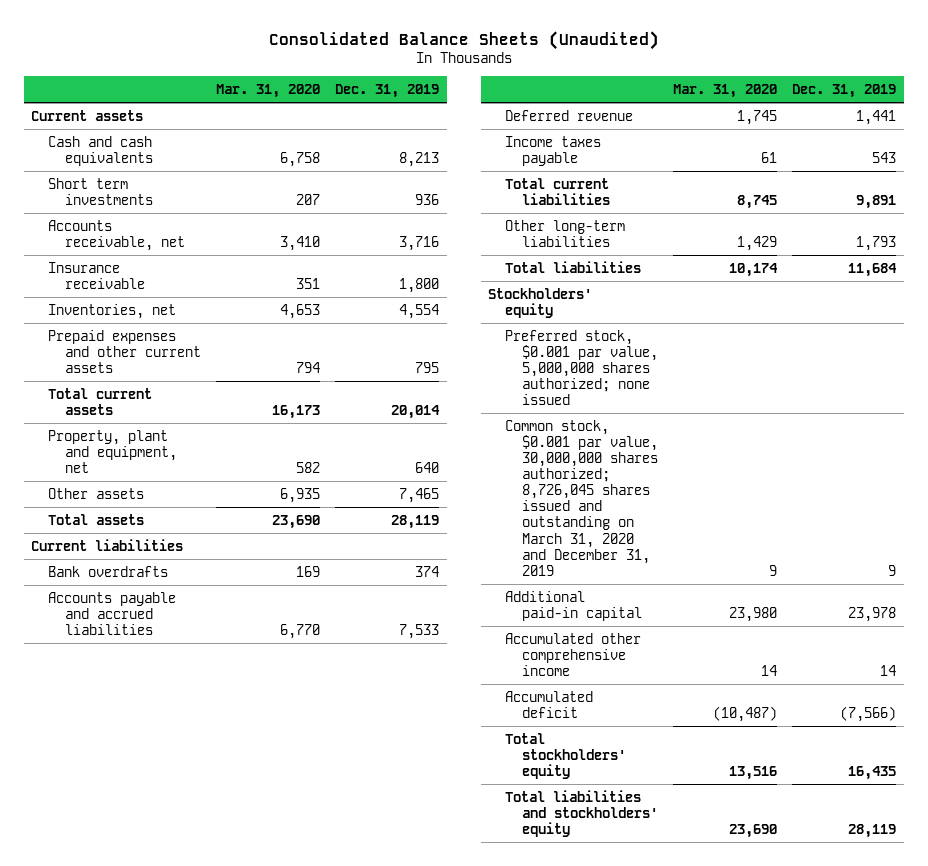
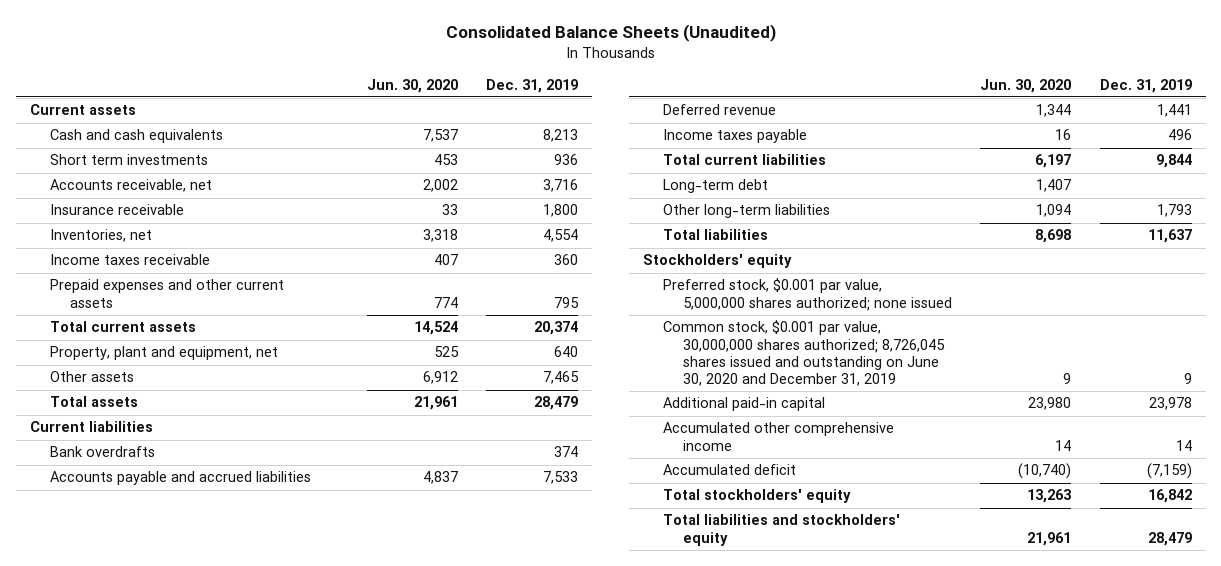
[216,83,321,98] Mar. 31, 2020 -> none
none -> [367,78,459,93] Jun. 30, 2020
none -> [49,254,210,266] Income taxes receivable
[391,404,441,419] 20,014 -> [534,321,579,336] 20,374
[391,514,440,529] 28,119 -> [534,396,579,411] 28,479
[872,151,897,163] 543 -> [1167,129,1192,141] 496
[856,194,897,209] 9,891 -> [1155,154,1192,169] 9,844
none -> [663,179,769,194] Long-term debt
[848,262,898,277] 11,684 -> [1147,229,1192,244] 11,637
[505,419,659,576] Common stock, $0.001 par value, 30,000,000 shares authorized; 8,726,045 shares issued and outstanding on March 31, 2020 and December 31, 2019 -> [663,320,946,386] Common stock, $0.001 par value, 30,000,000 shares authorized; 8,726,045 shares issued and outstanding on June 30, 2020 and December 31, 2019
[840,705,897,722] (7,566) -> [1146,463,1192,480] (7,159)
[848,765,897,780] 16,435 -> [1147,489,1192,504] 16,842
[848,823,897,838] 28,119 -> [1147,531,1192,546] 28,479

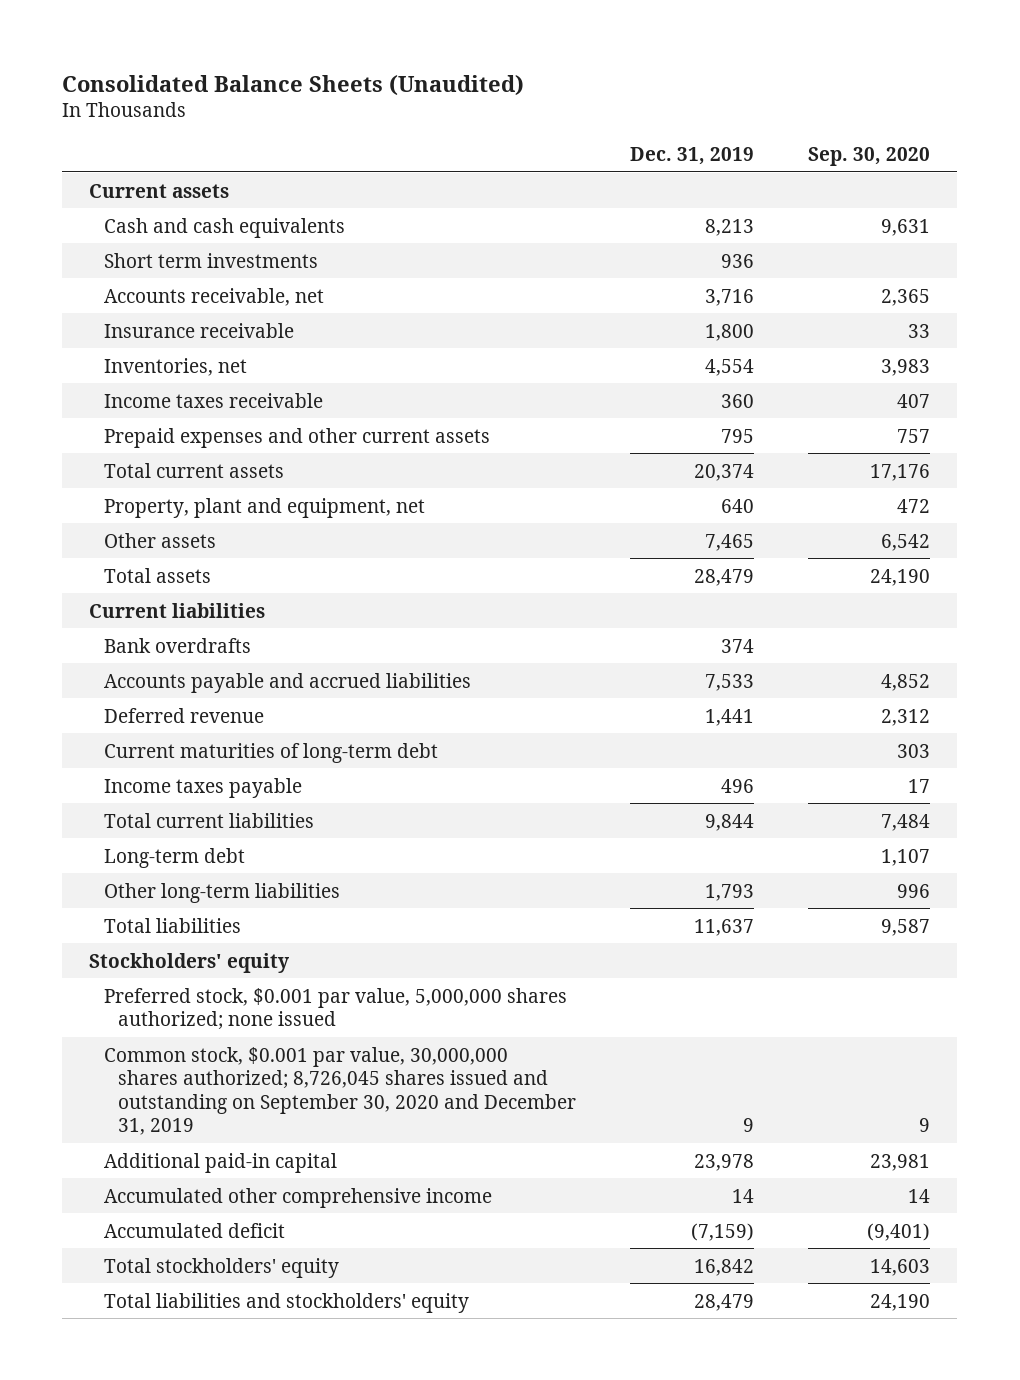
[367,78,459,93] Jun. 30, 2020 -> none
none -> [808,146,931,166] Sep. 30, 2020
none -> [103,742,438,763] Current maturities of long-term debt
[663,320,946,386] Common stock, $0.001 par value, 30,000,000 shares authorized; 8,726,045 shares issued and outstanding on June 30, 2020 and December 31, 2019 -> [103,1046,577,1136] Common stock, $0.001 par value, 30,000,000 shares authorized; 8,726,045 shares issued and outstanding on September 30, 2020 and December 31, 2019

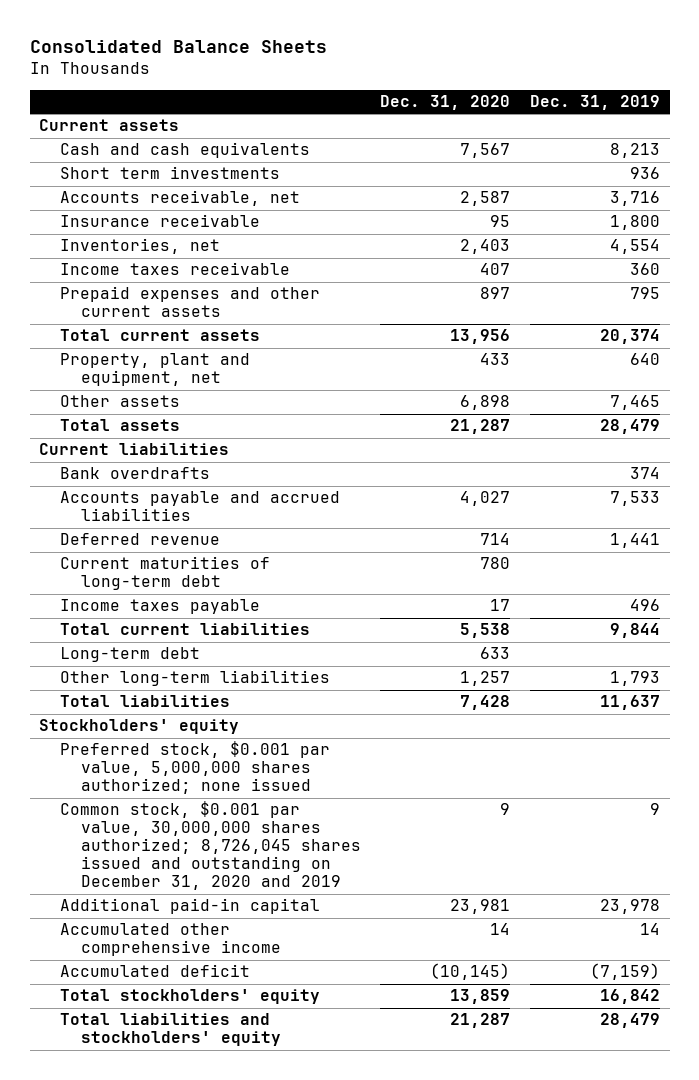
[62,74,525,96] Consolidated Balance Sheets (Unaudited) -> [29,40,327,54] Consolidated Balance Sheets
[808,146,931,166] Sep. 30, 2020 -> none
none -> [380,95,511,111] Dec. 31, 2020
[103,1046,577,1136] Common stock, $0.001 par value, 30,000,000 shares authorized; 8,726,045 shares issued and outstanding on September 30, 2020 and December 31, 2019 -> [60,801,361,891] Common stock, $0.001 par value, 30,000,000 shares authorized; 8,726,045 shares issued and outstanding on December 31, 2020 and 2019

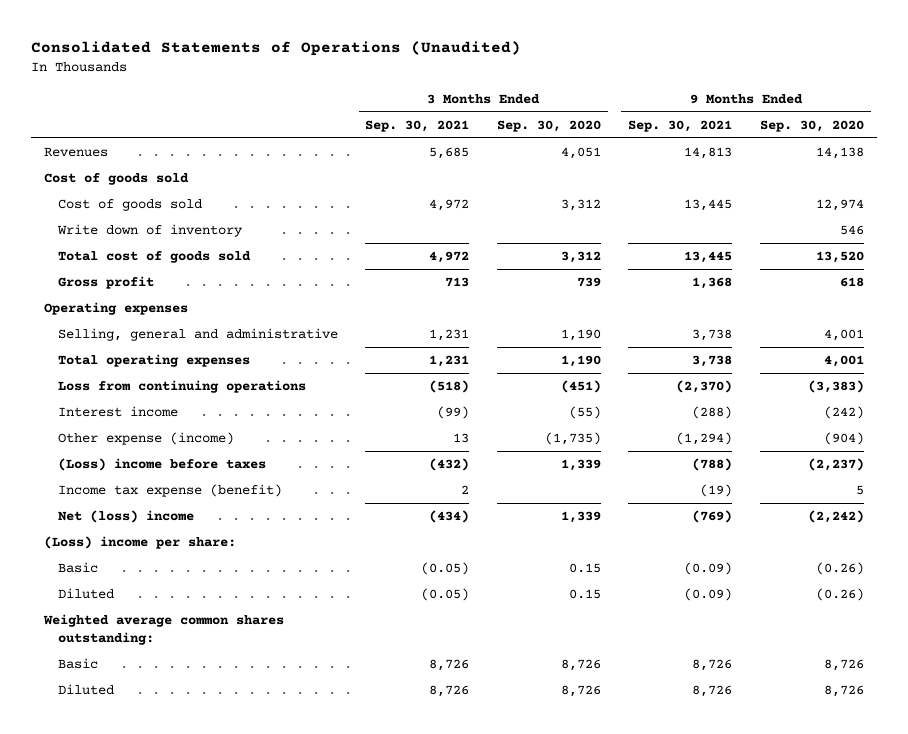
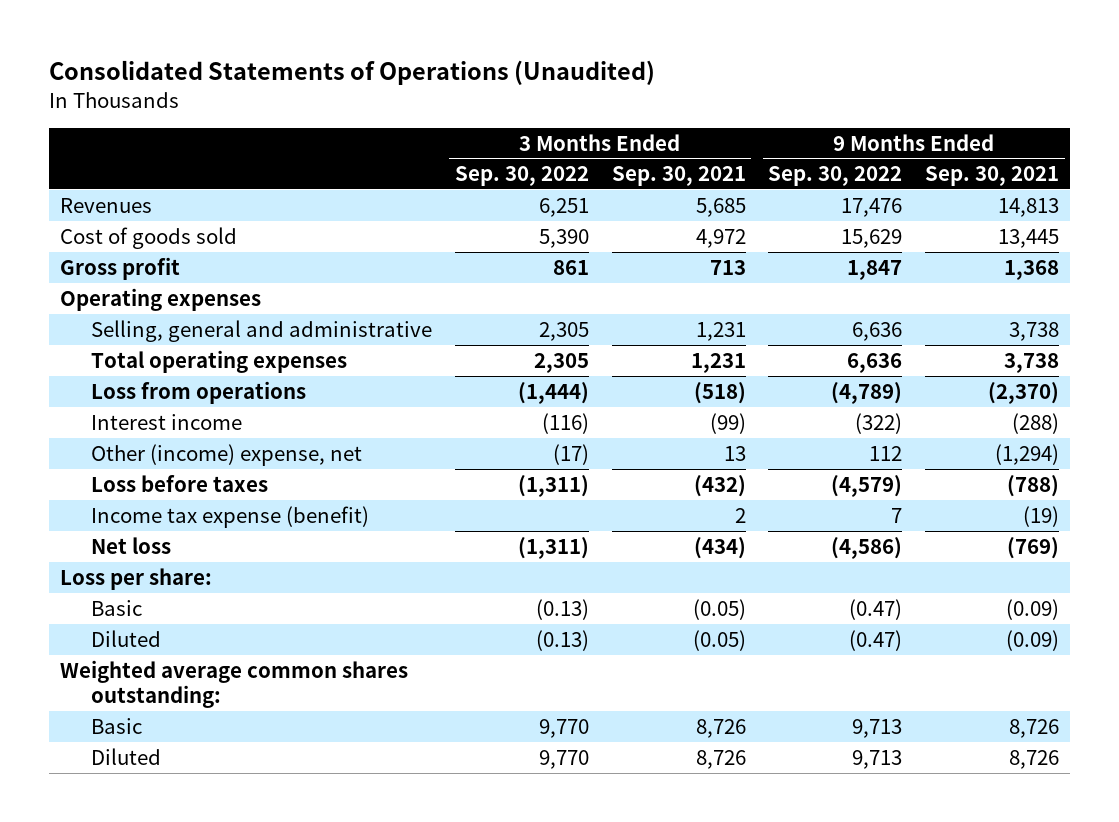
[496,119,601,132] Sep. 30, 2020 -> none
[759,119,864,132] Sep. 30, 2020 -> none
none -> [454,166,589,187] Sep. 30, 2022
none -> [768,166,903,187] Sep. 30, 2022
[44,173,190,186] Cost of goods sold -> none
[57,224,244,238] Write down of inventory -> none
[58,251,252,264] Total cost of goods sold -> none
[58,380,307,394] Loss from continuing operations -> [91,380,307,404] Loss from operations
[58,432,235,446] Other expense (income) -> [91,443,363,466] Other (income) expense, net
[58,458,267,472] (Loss) income before taxes -> [91,474,269,492] Loss before taxes
[58,510,195,524] Net (loss) income -> [91,536,172,554] Net loss
[44,536,237,550] (Loss) income per share: -> [59,567,212,590] Loss per share:

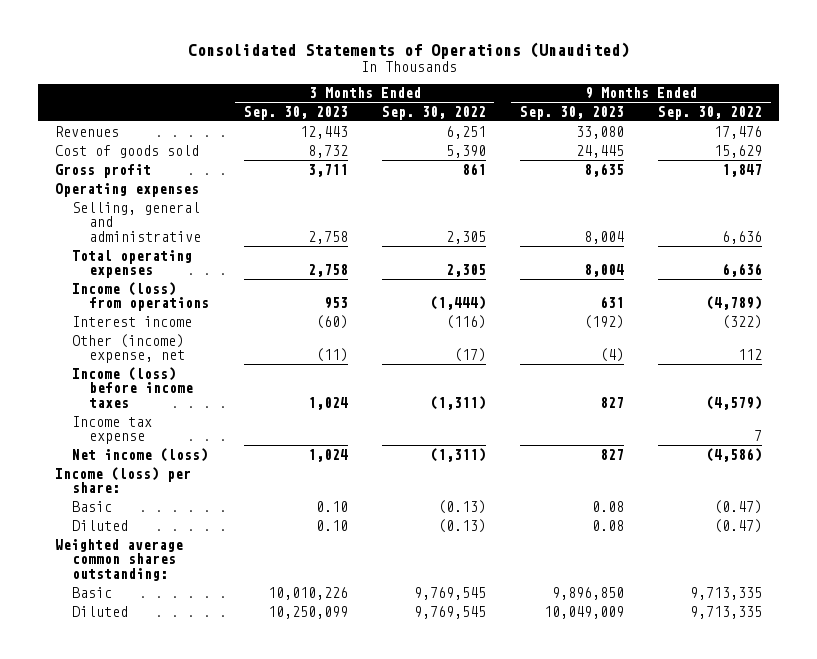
[611,166,746,187] Sep. 30, 2021 -> none
[924,166,1059,187] Sep. 30, 2021 -> none
none -> [243,105,348,120] Sep. 30, 2023
none -> [519,105,624,120] Sep. 30, 2023
[91,380,307,404] Loss from operations -> [72,281,210,312] Income (loss) from operations
[91,474,269,492] Loss before taxes -> [72,366,194,409] Income (loss) before income taxes
[91,505,370,528] Income tax expense (benefit) -> [72,415,153,445] Income tax expense
[91,536,172,554] Net loss -> [72,447,209,462] Net income (loss)
[59,567,212,590] Loss per share: -> [54,466,191,494] Income (loss) per share:
[538,718,589,738] 9,770 -> [413,586,486,600] 9,769,545
[852,718,903,738] 9,713 -> [690,586,763,600] 9,713,335
[538,749,589,769] 9,770 -> [413,605,486,619] 9,769,545
[852,749,903,769] 9,713 -> [690,605,763,619] 9,713,335

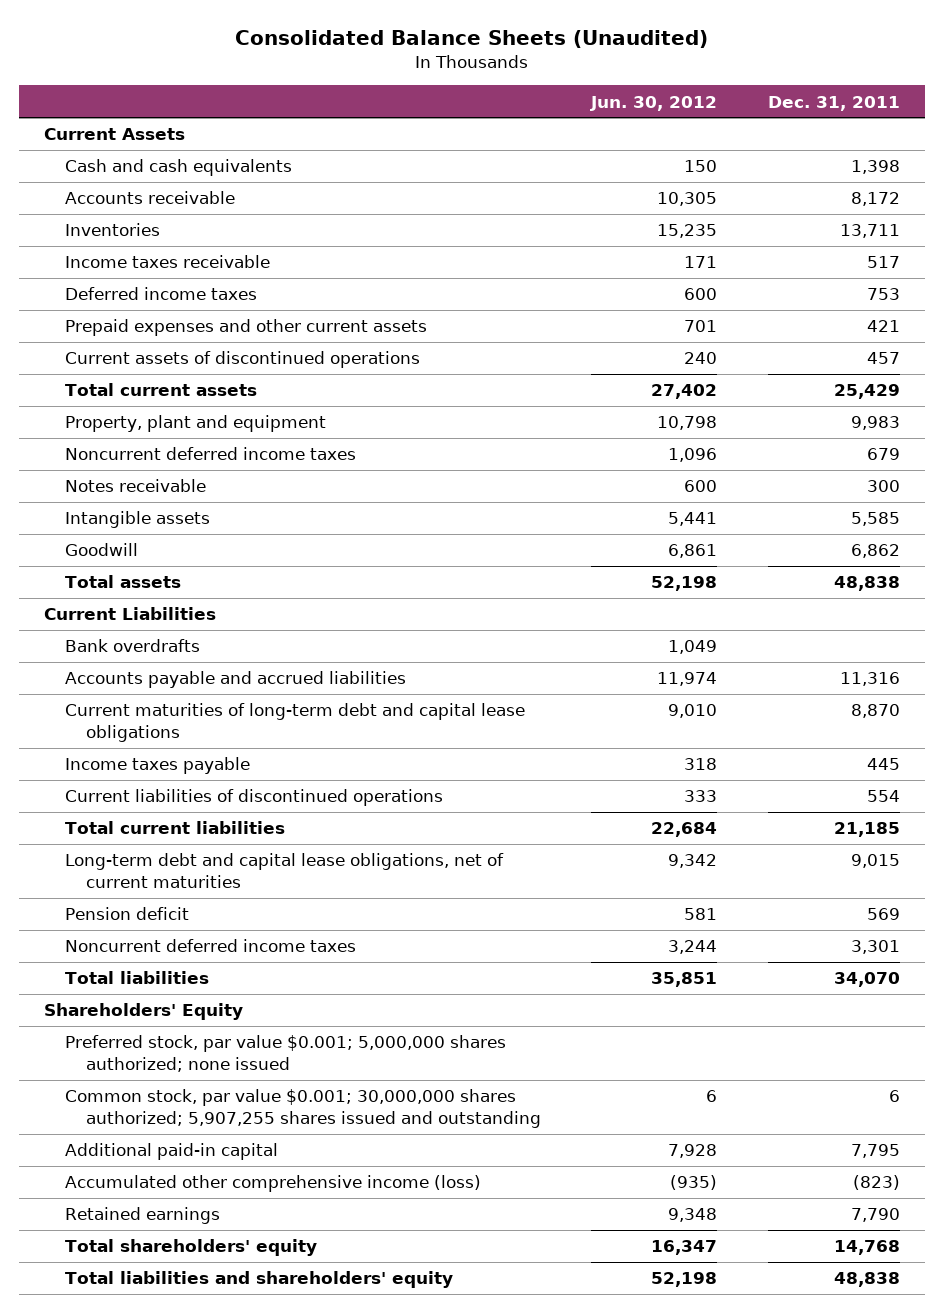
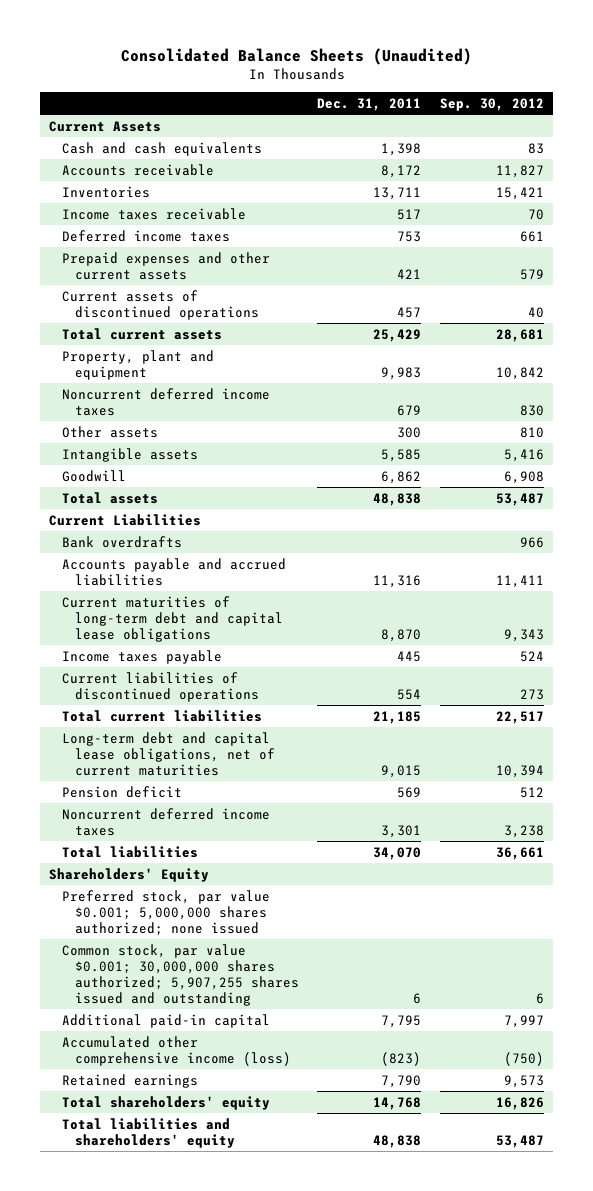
[590,95,718,111] Jun. 30, 2012 -> none
none -> [439,97,544,111] Sep. 30, 2012
[64,479,206,493] Notes receivable -> none
none -> [62,425,159,438] Other assets

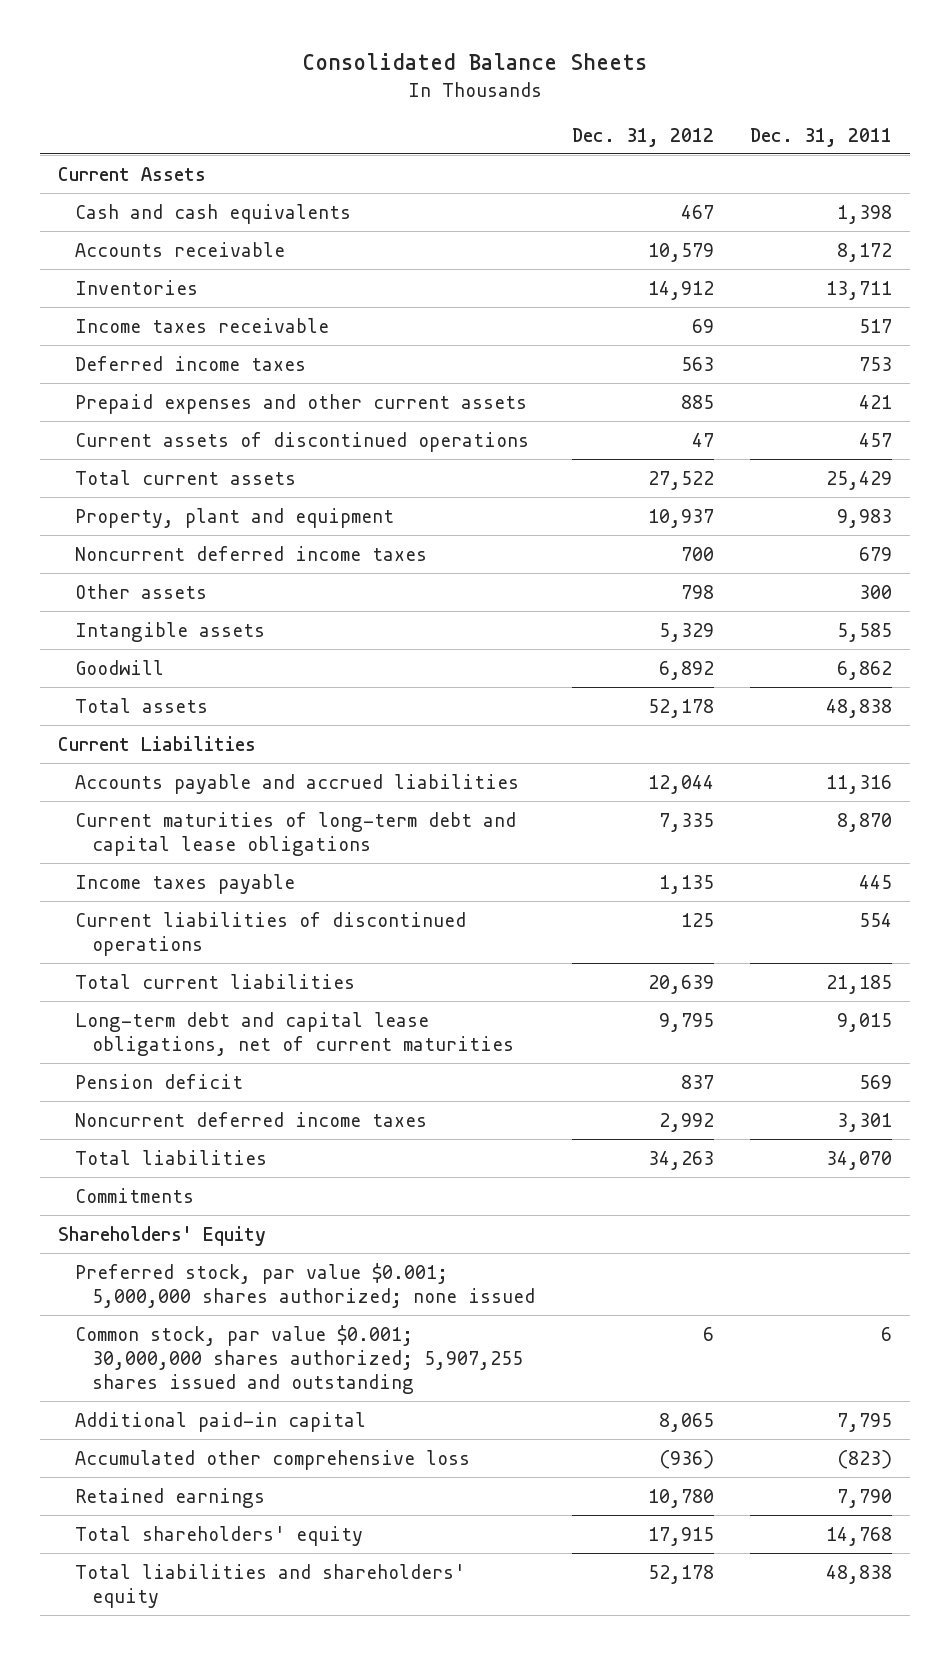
[120,47,472,65] Consolidated Balance Sheets (Unaudited) -> [302,53,648,71] Consolidated Balance Sheets
[439,97,544,111] Sep. 30, 2012 -> none
none -> [571,127,714,147] Dec. 31, 2012
[62,535,183,548] Bank overdrafts -> none
none -> [75,1187,195,1203] Commitments
[62,1035,291,1066] Accumulated other comprehensive income (loss) -> [75,1449,471,1470] Accumulated other comprehensive loss

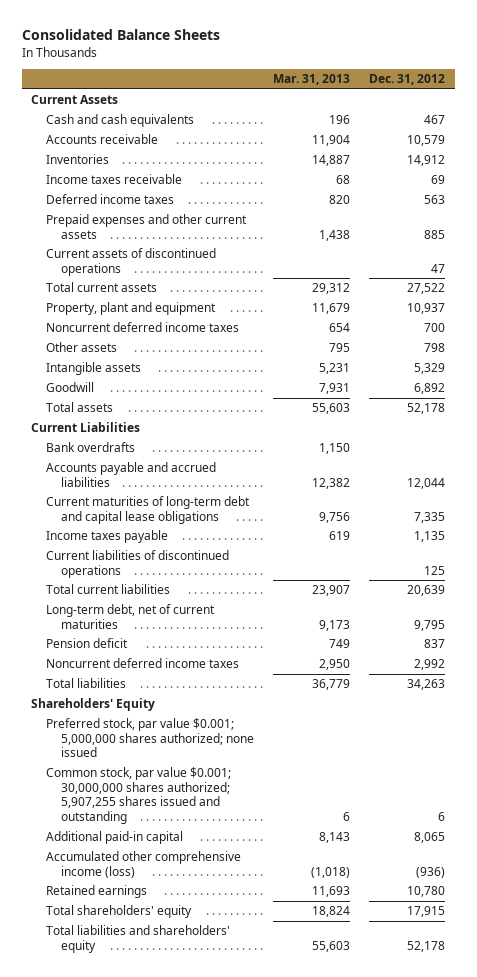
[750,127,893,147] Dec. 31, 2011 -> none
none -> [272,74,350,86] Mar. 31, 2013
none -> [45,442,135,453] Bank overdrafts
[75,1011,515,1056] Long-term debt and capital lease obligations, net of current maturities -> [45,604,215,629] Long-term debt, net of current maturities
[75,1187,195,1203] Commitments -> none
[75,1449,471,1470] Accumulated other comprehensive loss -> [45,851,241,878] Accumulated other comprehensive income (loss)

